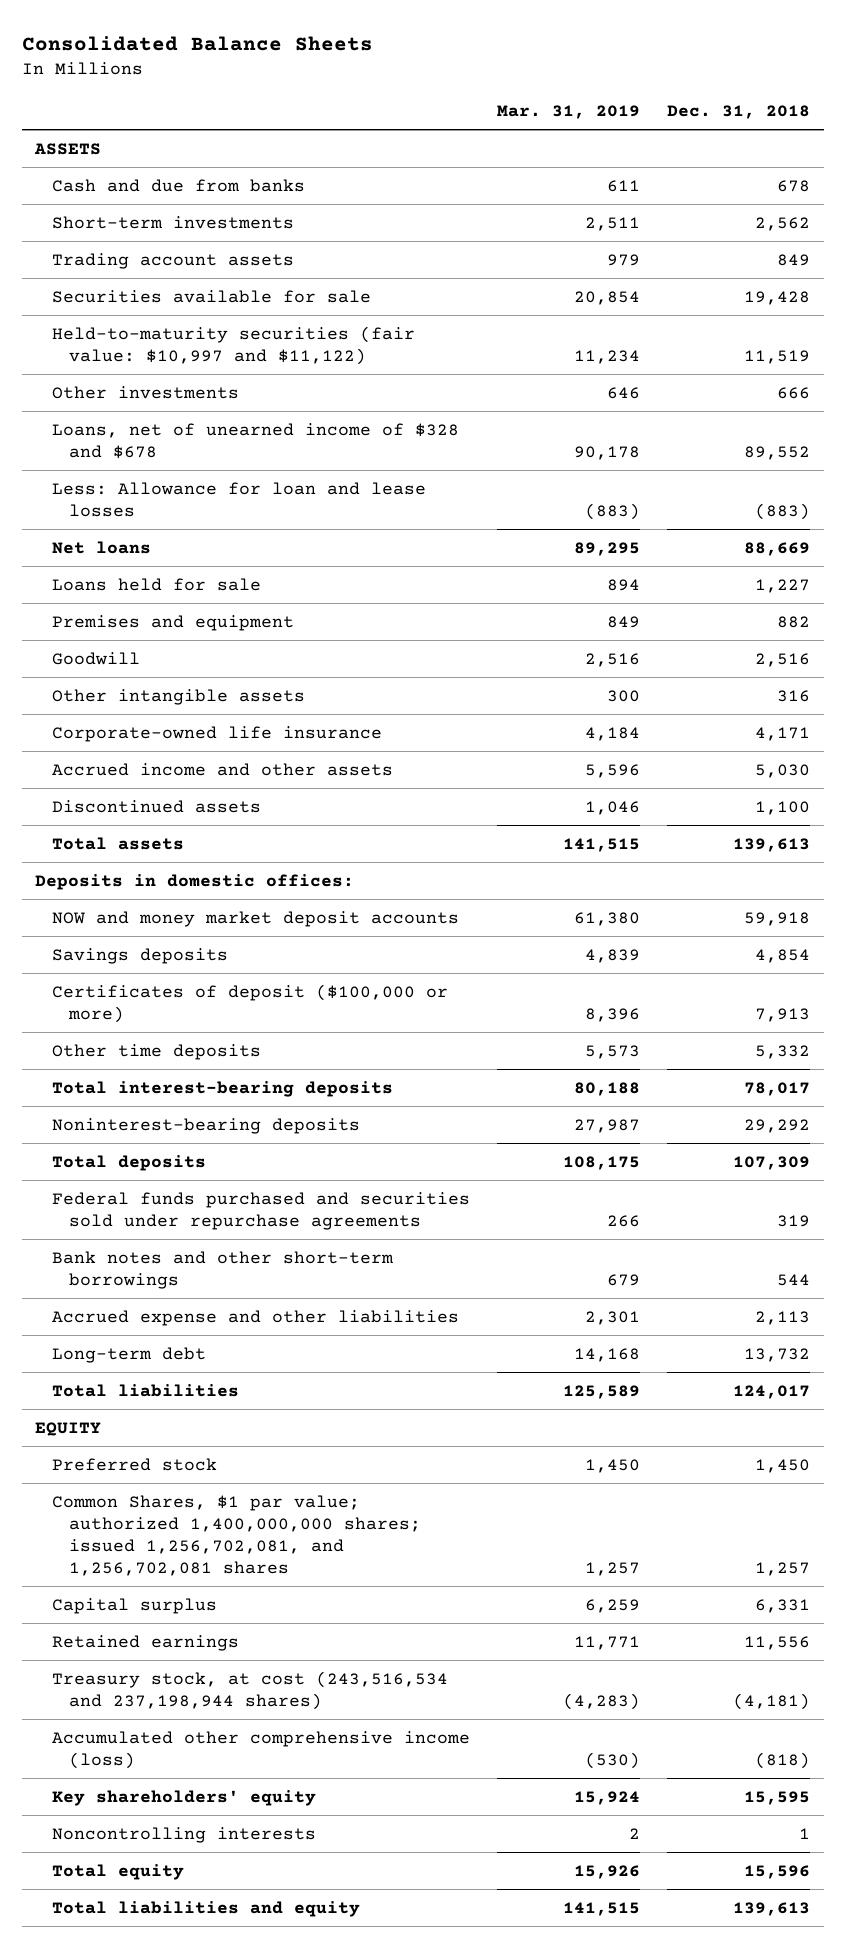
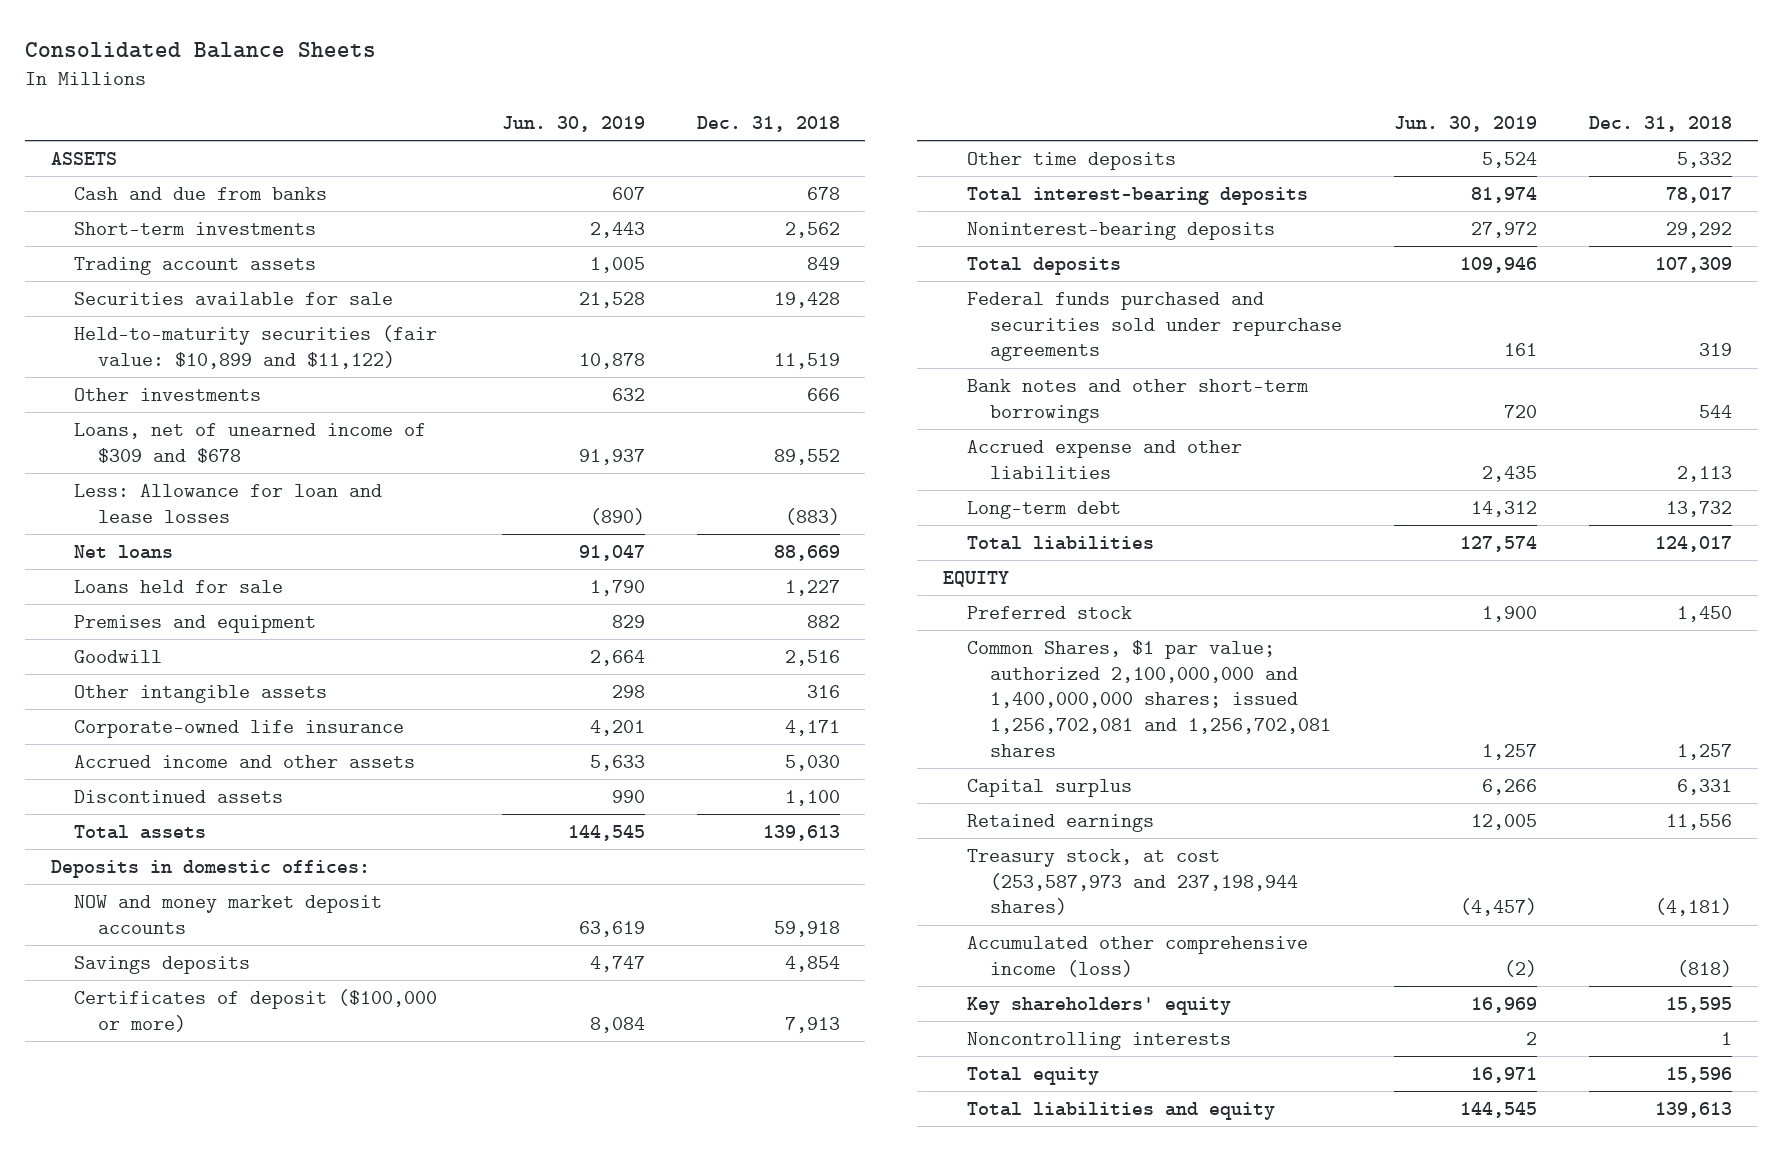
[497,104,641,119] Mar. 31, 2019 -> none
none -> [501,116,645,133] Jun. 30, 2019
[52,325,416,365] Held-to-maturity securities (fair value: $10,997 and $11,122) -> [74,324,438,369] Held-to-maturity securities (fair value: $10,899 and $11,122)
[52,422,460,459] Loans, net of unearned income of $328 and $678 -> [74,422,427,463] Loans, net of unearned income of $309 and $678
[52,1494,421,1576] Common Shares, $1 par value; authorized 1,400,000,000 shares; issued 1,256,702,081, and 1,256,702,081 shares -> [966,639,1332,758] Common Shares, $1 par value; authorized 2,100,000,000 and 1,400,000,000 shares; issued 1,256,702,081 and 1,256,702,081 shares
[52,1670,449,1710] Treasury stock, at cost (243,516,534 and 237,198,944 shares) -> [966,848,1299,916] Treasury stock, at cost (253,587,973 and 237,198,944 shares)

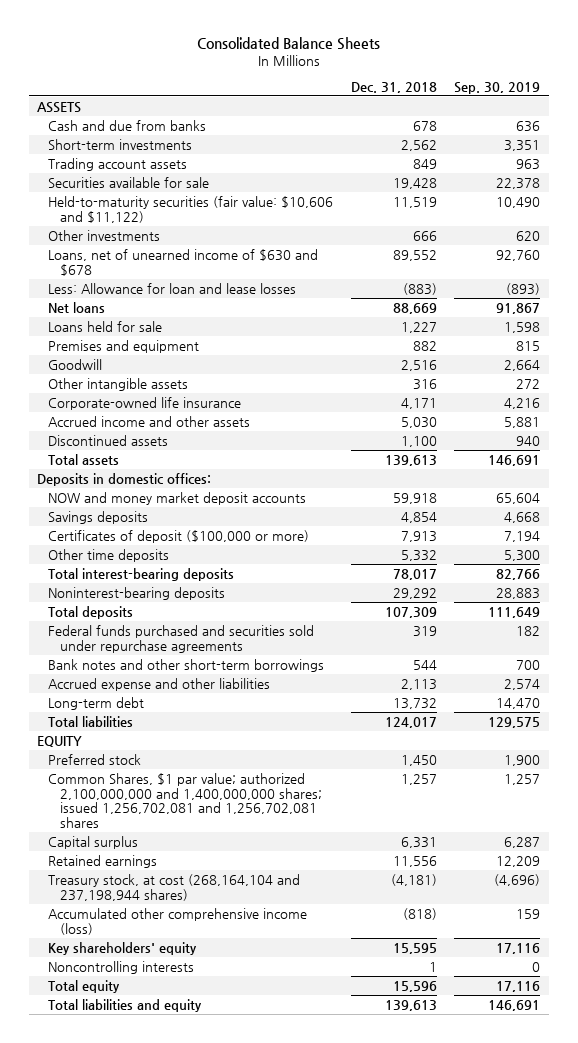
[501,116,645,133] Jun. 30, 2019 -> none
none -> [454,81,541,94] Sep. 30, 2019
[74,324,438,369] Held-to-maturity securities (fair value: $10,899 and $11,122) -> [48,195,334,223] Held-to-maturity securities (fair value: $10,606 and $11,122)
[74,422,427,463] Loans, net of unearned income of $309 and $678 -> [48,248,319,276] Loans, net of unearned income of $630 and $678
[966,848,1299,916] Treasury stock, at cost (253,587,973 and 237,198,944 shares) -> [48,873,301,901] Treasury stock, at cost (268,164,104 and 237,198,944 shares)

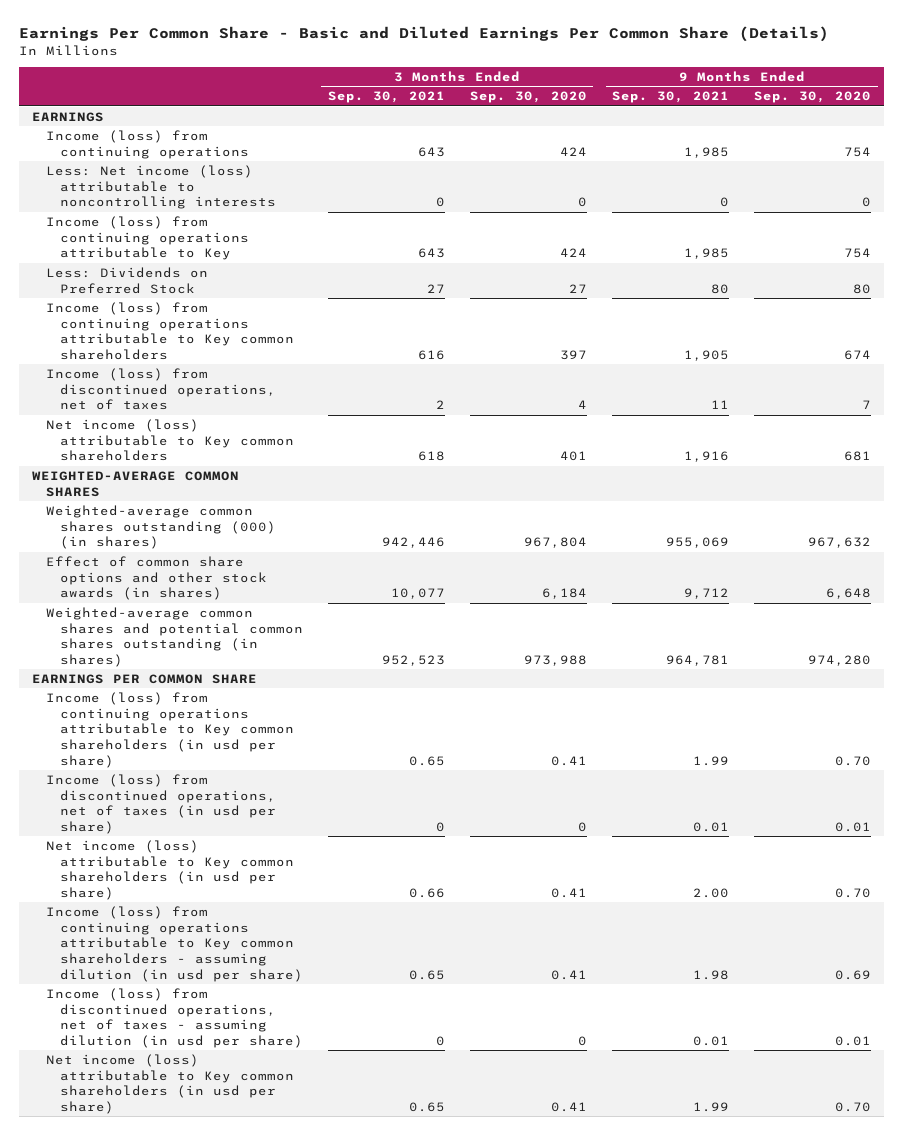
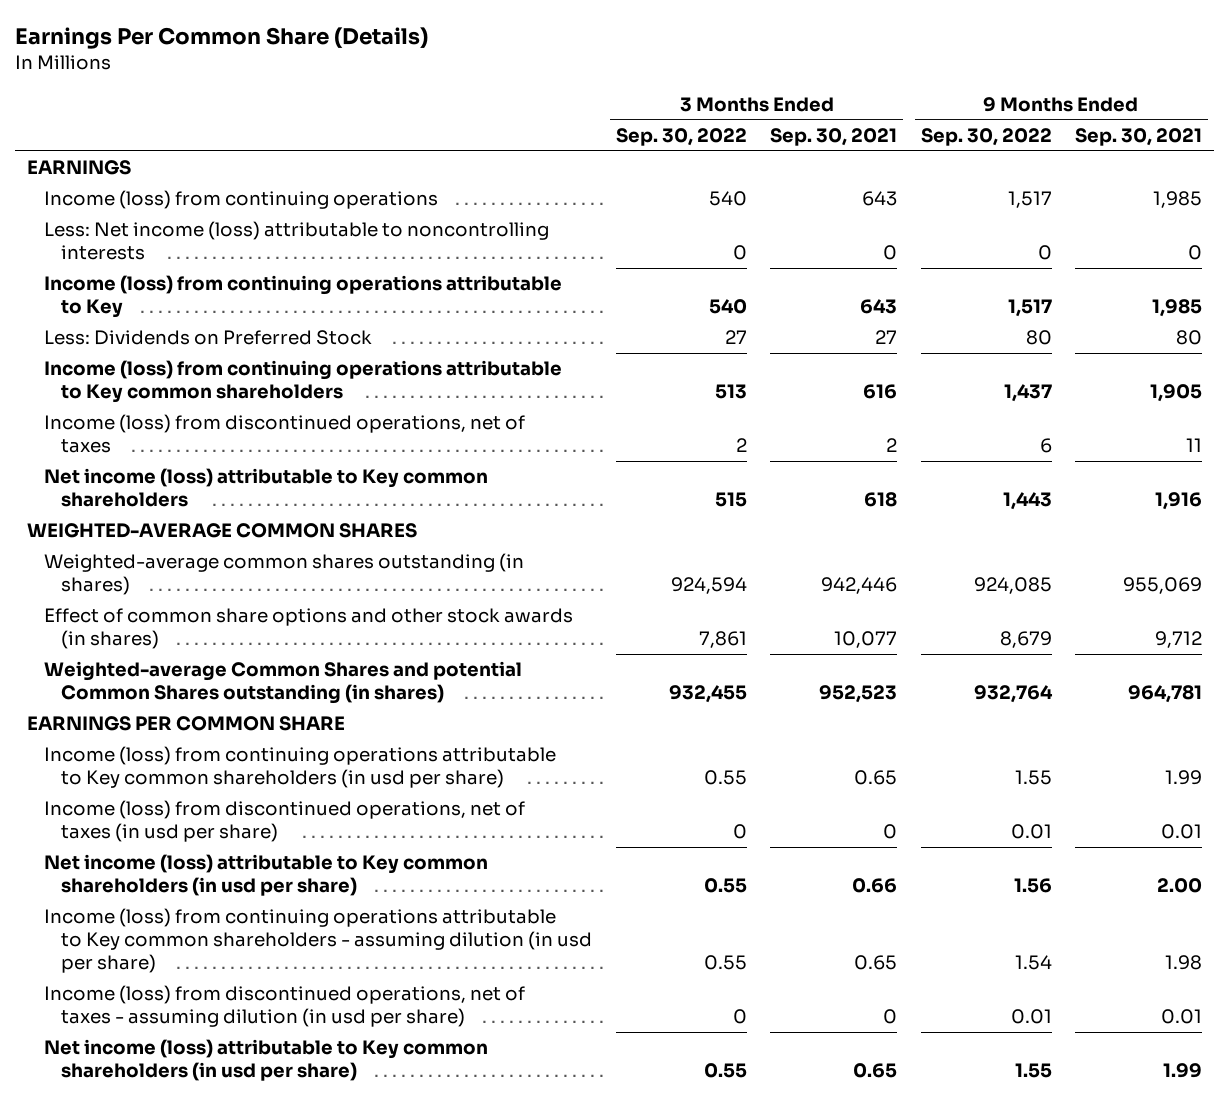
[19,26,830,43] Earnings Per Common Share - Basic and Diluted Earnings Per Common Share (Details) -> [15,27,429,50] Earnings Per Common Share (Details)
[469,91,587,104] Sep. 30, 2020 -> none
[754,91,872,104] Sep. 30, 2020 -> none
none -> [615,127,747,146] Sep. 30, 2022
none -> [920,127,1052,146] Sep. 30, 2022
[45,504,276,550] Weighted-average common shares outstanding (000) (in shares) -> [44,553,525,596] Weighted-average common shares outstanding (in shares)
[45,606,303,668] Weighted-average common shares and potential common shares outstanding (in shares) -> [44,661,523,705] Weighted-average Common Shares and potential Common Shares outstanding (in shares)

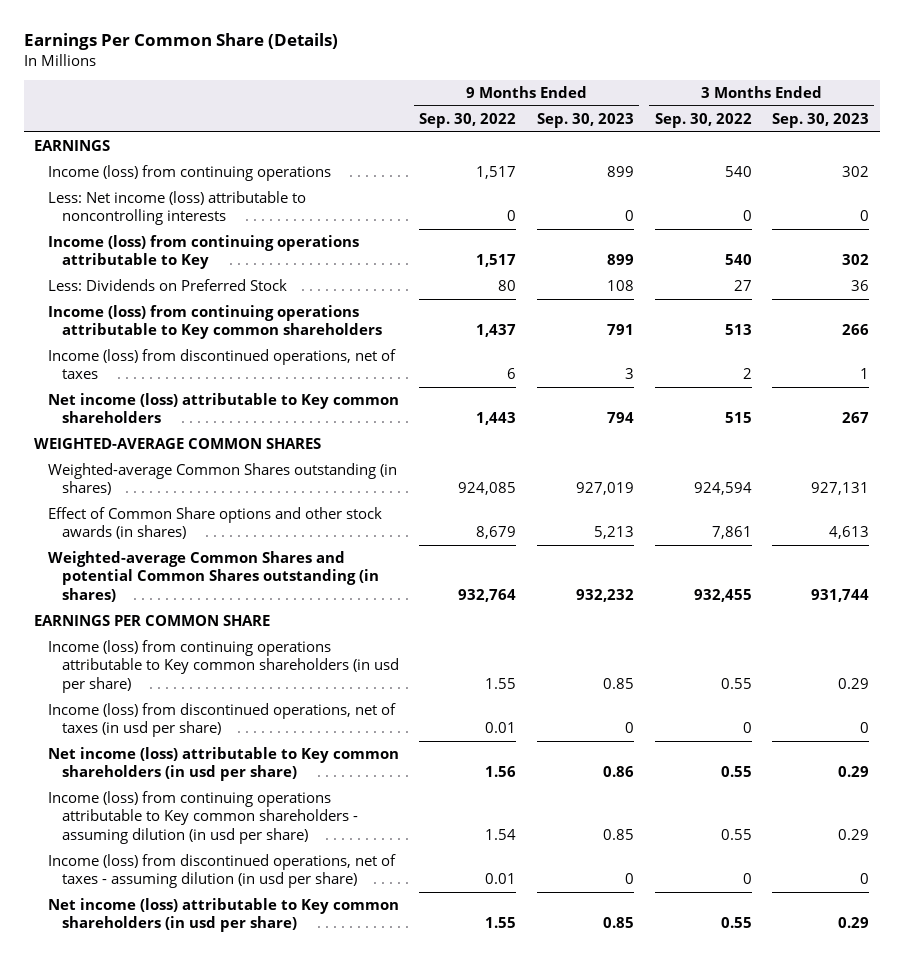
[770,127,898,146] Sep. 30, 2021 -> none
[1075,127,1203,146] Sep. 30, 2021 -> none
none -> [537,113,635,129] Sep. 30, 2023
none -> [772,113,870,129] Sep. 30, 2023
[44,553,525,596] Weighted-average common shares outstanding (in shares) -> [47,463,397,496] Weighted-average Common Shares outstanding (in shares)
[44,608,574,650] Effect of common share options and other stock awards (in shares) -> [47,507,382,540] Effect of Common Share options and other stock awards (in shares)

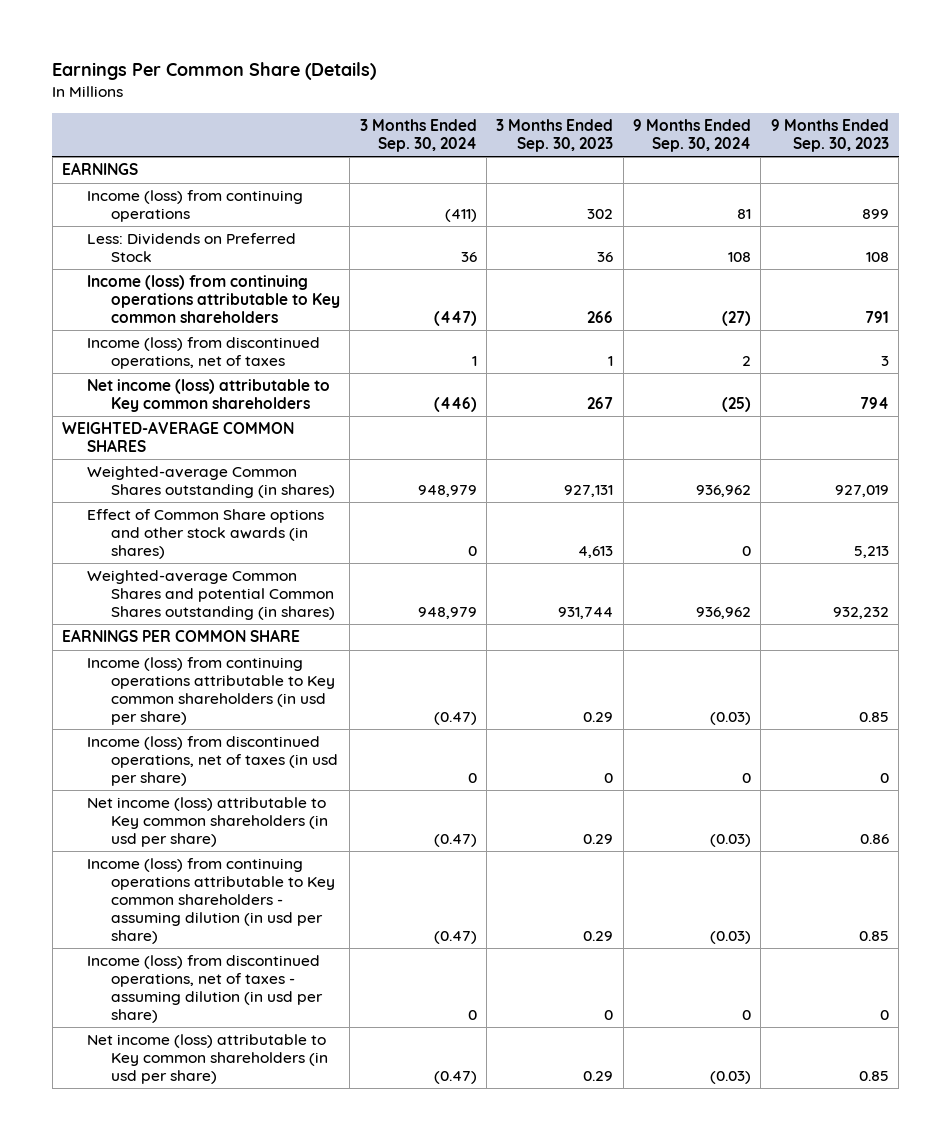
[419,113,517,129] Sep. 30, 2022 -> none
[654,113,752,129] Sep. 30, 2022 -> none
none -> [359,118,477,152] 3 Months Ended Sep. 30, 2024
none -> [633,118,752,152] 9 Months Ended Sep. 30, 2024
[47,191,306,226] Less: Net income (loss) attributable to noncontrolling interests -> none
[47,235,359,270] Income (loss) from continuing operations attributable to Key -> none

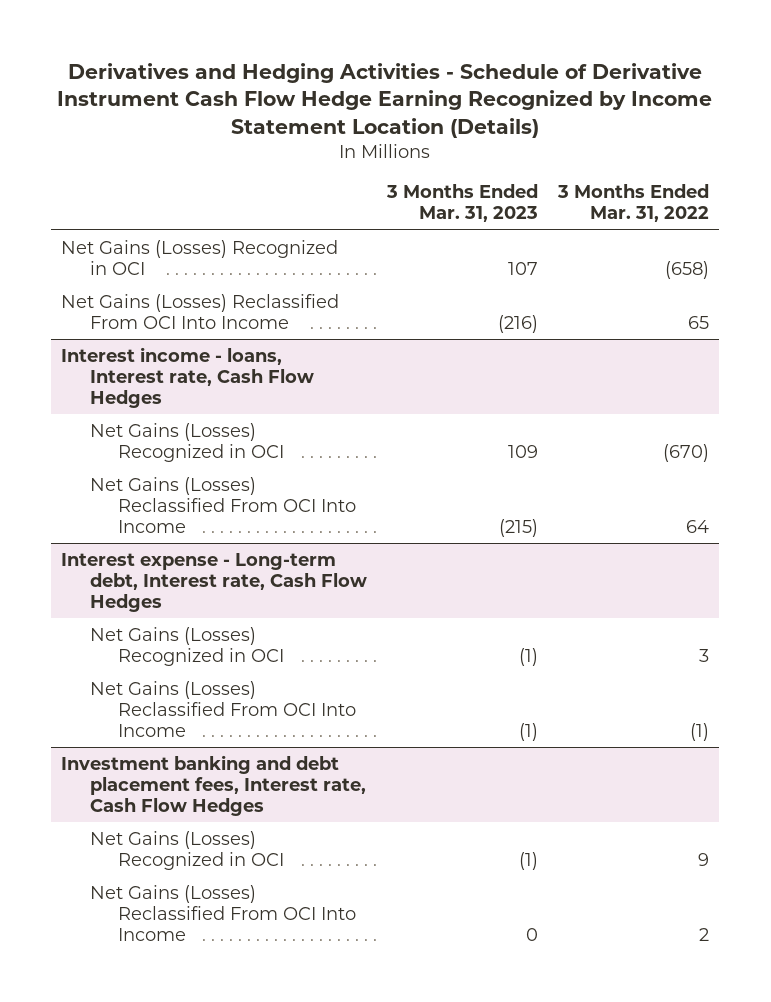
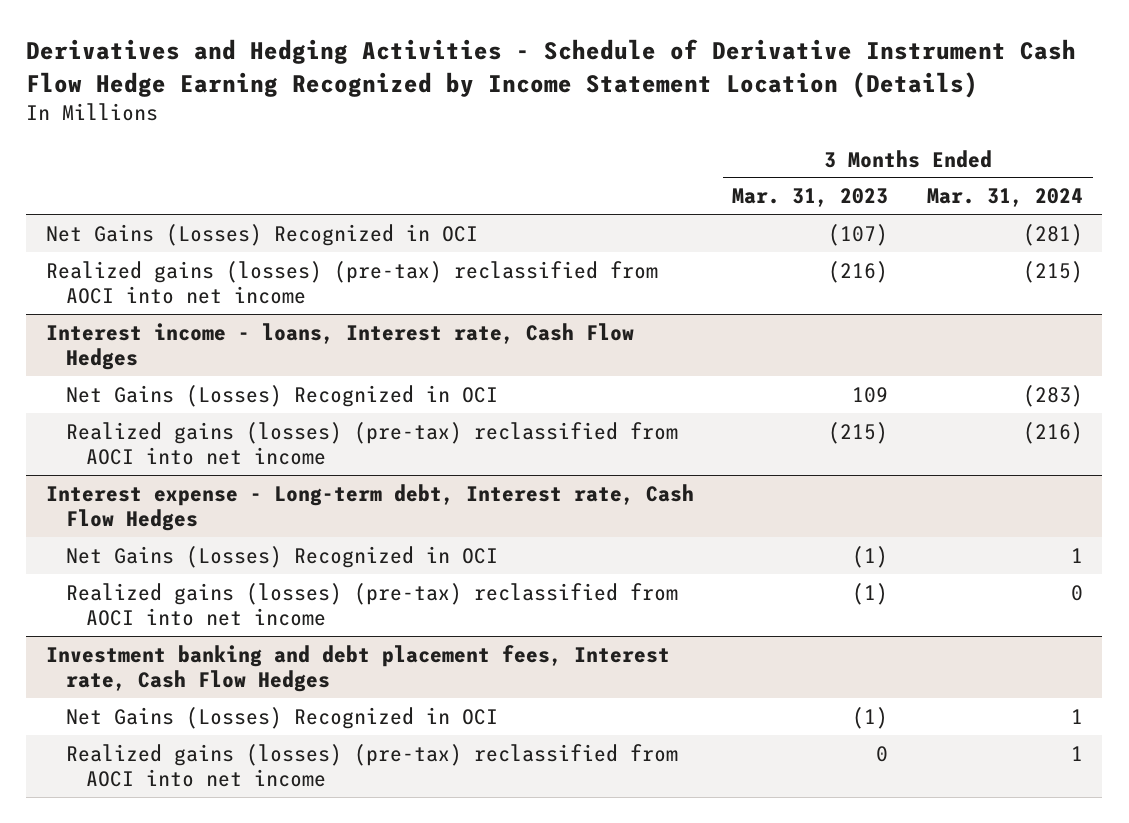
[557,184,710,223] 3 Months Ended Mar. 31, 2022 -> none
none -> [927,188,1084,208] Mar. 31, 2024
[507,261,538,275] 107 -> [828,223,889,246] (107)
[61,293,340,329] Net Gains (Losses) Reclassified From OCI Into Income -> [45,260,658,305] Realized gains (losses) (pre-tax) reclassified from AOCI into net income
[89,476,357,533] Net Gains (Losses) Reclassified From OCI Into Income -> [65,421,678,466] Realized gains (losses) (pre-tax) reclassified from AOCI into net income
[89,680,357,737] Net Gains (Losses) Reclassified From OCI Into Income -> [65,582,678,627] Realized gains (losses) (pre-tax) reclassified from AOCI into net income
[89,884,357,941] Net Gains (Losses) Reclassified From OCI Into Income -> [65,743,678,788] Realized gains (losses) (pre-tax) reclassified from AOCI into net income

